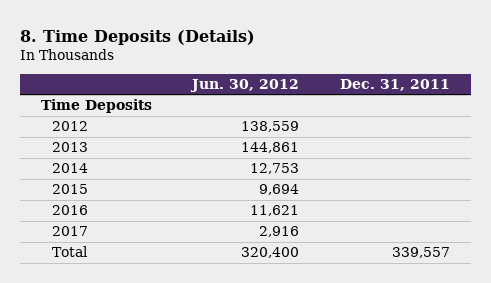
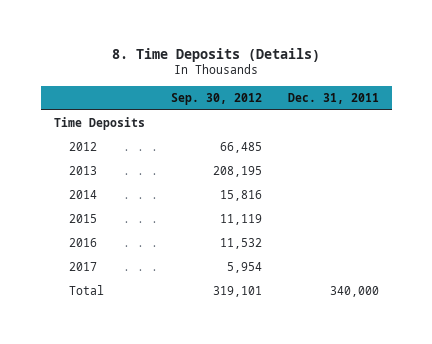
[190,78,300,92] Jun. 30, 2012 -> none
none -> [170,92,262,105] Sep. 30, 2012
[392,247,451,259] 339,557 -> [329,286,379,298] 340,000

